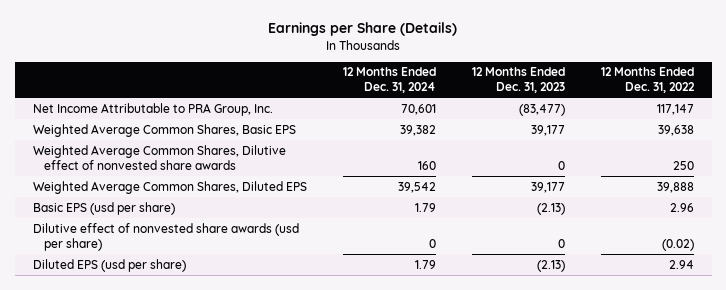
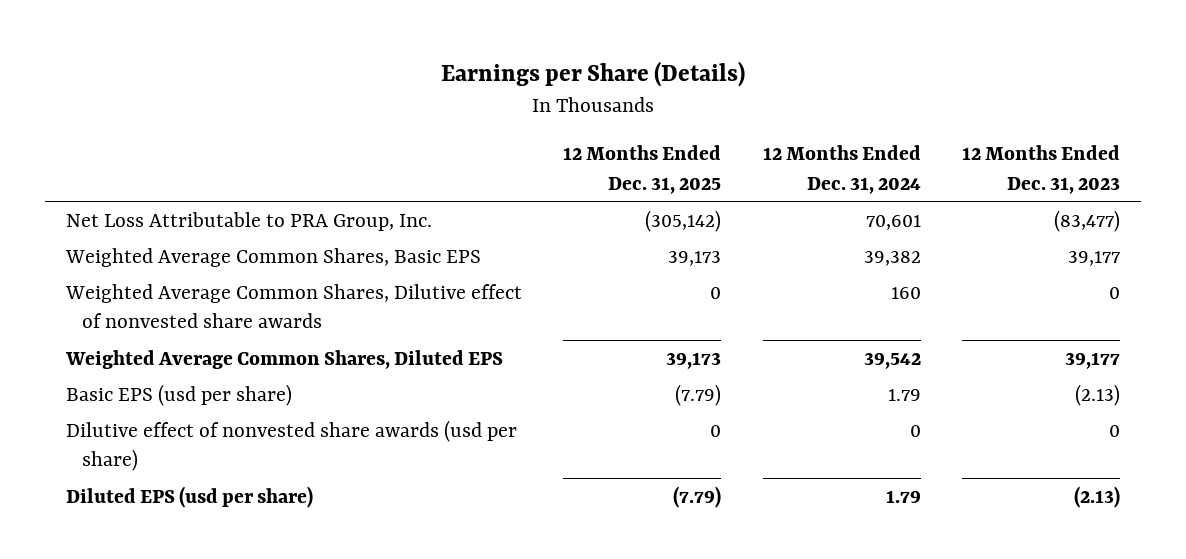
[600,67,695,94] 12 Months Ended Dec. 31, 2022 -> none
none -> [563,145,722,194] 12 Months Ended Dec. 31, 2025
[32,102,273,116] Net Income Attributable to PRA Group, Inc. -> [66,211,433,231] Net Loss Attributable to PRA Group, Inc.

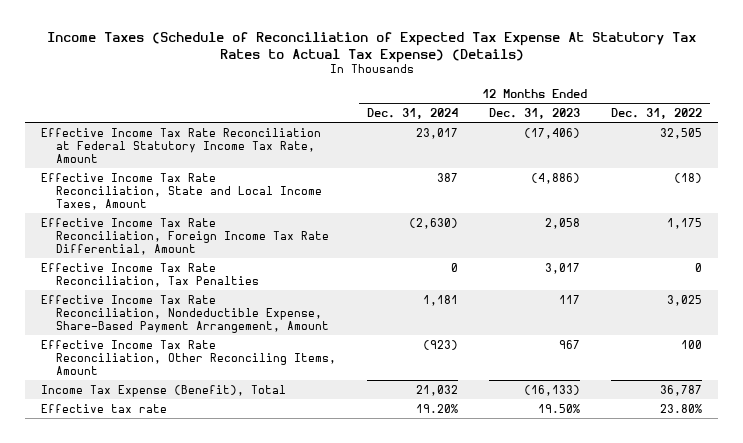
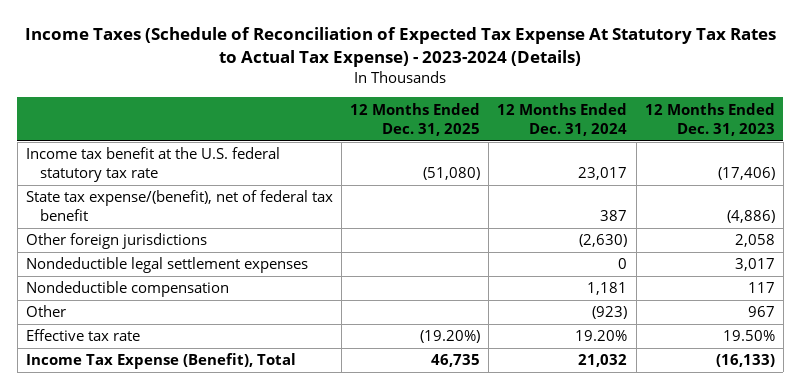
[46,31,696,63] Income Taxes (Schedule of Reconciliation of Expected Tax Expense At Statutory Tax Rates to Actual Tax Expense) (Details) -> [25,26,777,67] Income Taxes (Schedule of Reconciliation of Expected Tax Expense At Statutory Tax Rates to Actual Tax Expense) - 2023-2024 (Details)
[611,107,703,119] Dec. 31, 2022 -> none
none -> [350,102,481,136] 12 Months Ended Dec. 31, 2025
[40,127,321,163] Effective Income Tax Rate Reconciliation at Federal Statutory Income Tax Rate, Amount -> [25,147,280,183] Income tax benefit at the U.S. federal statutory tax rate
[40,172,322,210] Effective Income Tax Rate Reconciliation, State and Local Income Taxes, Amount -> [25,190,333,222] State tax expense/(benefit), net of federal tax benefit
[40,217,329,255] Effective Income Tax Rate Reconciliation, Foreign Income Tax Rate Differential, Amount -> [25,233,207,250] Other foreign jurisdictions
[40,262,259,287] Effective Income Tax Rate Reconciliation, Tax Penalties -> [25,257,308,274] Nondeductible legal settlement expenses
[40,294,329,333] Effective Income Tax Rate Reconciliation, Nondeductible Expense, Share-Based Payment Arrangement, Amount -> [25,281,229,298] Nondeductible compensation
[40,339,336,375] Effective Income Tax Rate Reconciliation, Other Reconciling Items, Amount -> [25,305,66,318] Other
[40,384,286,397] Income Tax Expense (Benefit), Total -> [25,353,296,370] Income Tax Expense (Benefit), Total

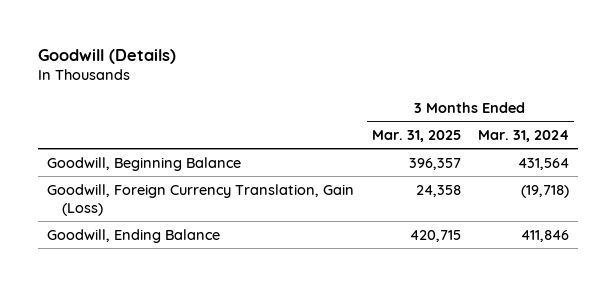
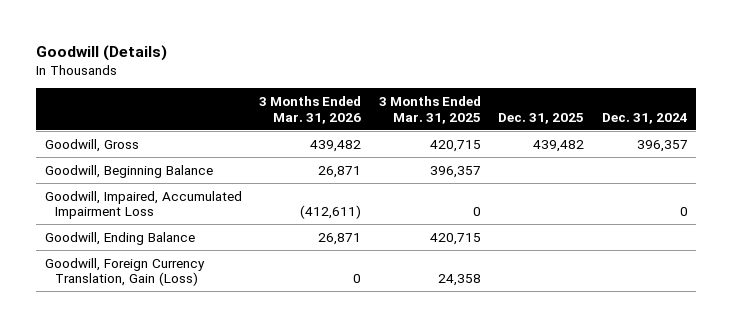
[478,129,570,142] Mar. 31, 2024 -> none
none -> [259,95,362,124] 3 Months Ended Mar. 31, 2026
none -> [498,112,585,124] Dec. 31, 2025
none -> [601,112,688,124] Dec. 31, 2024
none -> [44,138,139,152] Goodwill, Gross
none -> [44,190,242,220] Goodwill, Impaired, Accumulated Impairment Loss
[47,183,355,216] Goodwill, Foreign Currency Translation, Gain (Loss) -> [44,257,205,287] Goodwill, Foreign Currency Translation, Gain (Loss)

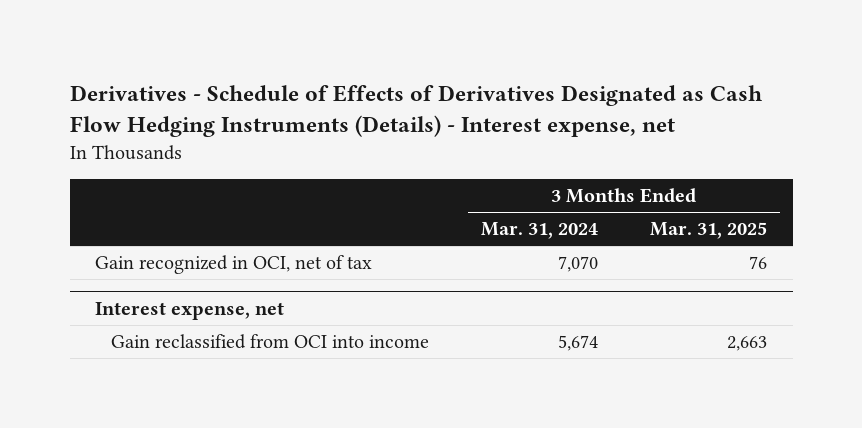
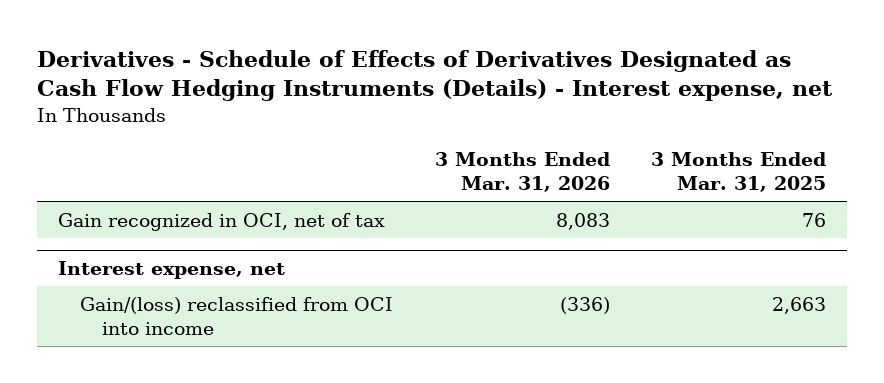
[481,222,599,240] Mar. 31, 2024 -> none
none -> [434,151,610,193] 3 Months Ended Mar. 31, 2026
[111,334,430,350] Gain reclassified from OCI into income -> [79,296,393,336] Gain/(loss) reclassified from OCI into income

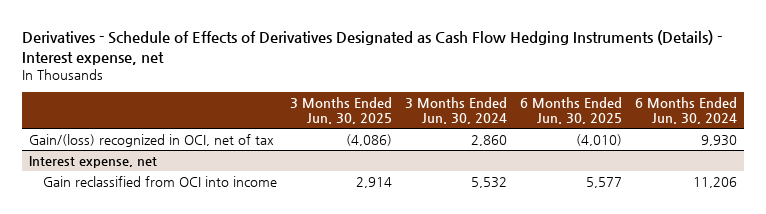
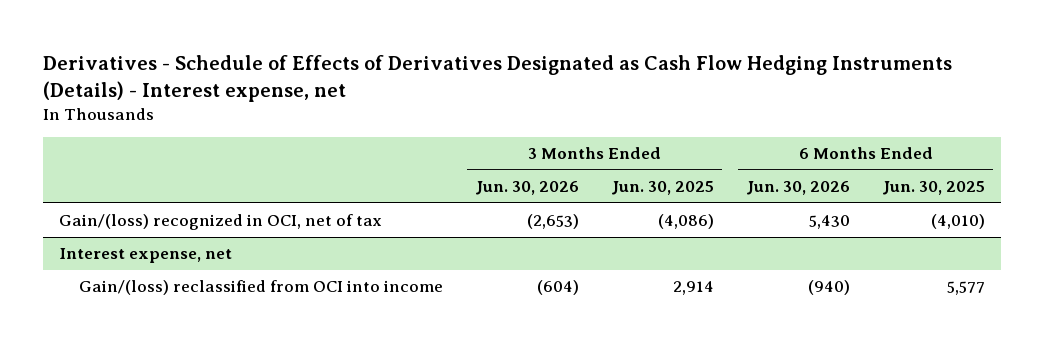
[405,96,508,125] 3 Months Ended Jun. 30, 2024 -> none
[635,96,738,125] 6 Months Ended Jun. 30, 2024 -> none
none -> [475,181,580,196] Jun. 30, 2026
none -> [746,181,851,196] Jun. 30, 2026
[42,176,277,188] Gain reclassified from OCI into income -> [79,280,444,296] Gain/(loss) reclassified from OCI into income

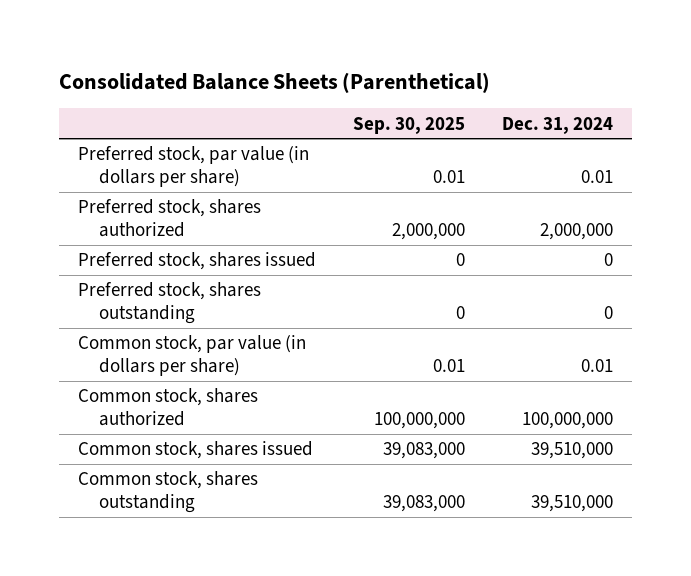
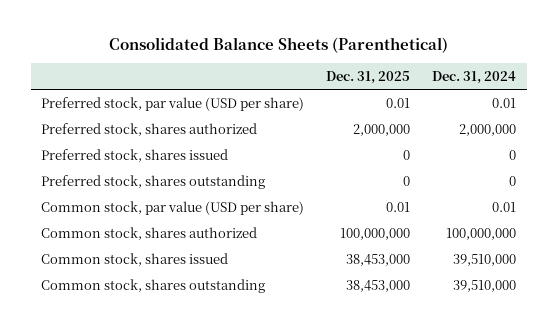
[353,116,466,134] Sep. 30, 2025 -> none
none -> [326,70,411,84] Dec. 31, 2025
[77,146,309,188] Preferred stock, par value (in dollars per share) -> [41,96,305,111] Preferred stock, par value (USD per share)
[77,335,306,377] Common stock, par value (in dollars per share) -> [41,200,305,215] Common stock, par value (USD per share)

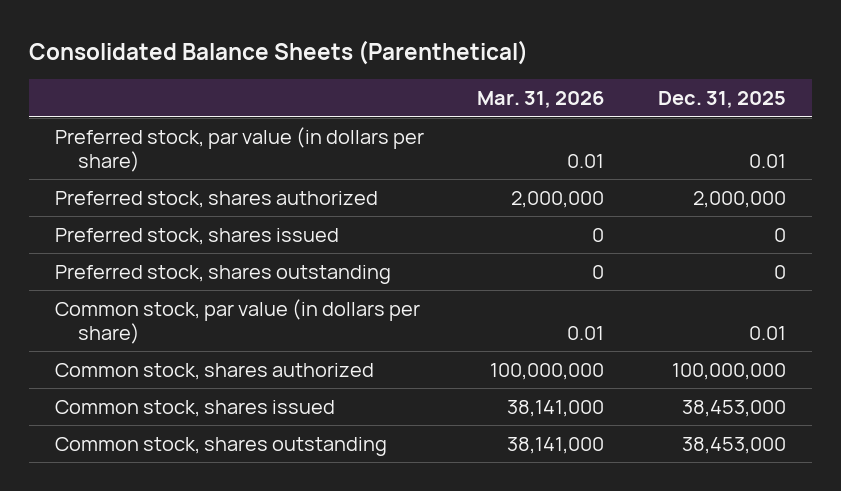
[432,70,517,84] Dec. 31, 2024 -> none
none -> [477,91,605,109] Mar. 31, 2026
[41,96,305,111] Preferred stock, par value (USD per share) -> [55,126,425,172] Preferred stock, par value (in dollars per share)
[41,200,305,215] Common stock, par value (USD per share) -> [55,298,421,344] Common stock, par value (in dollars per share)

